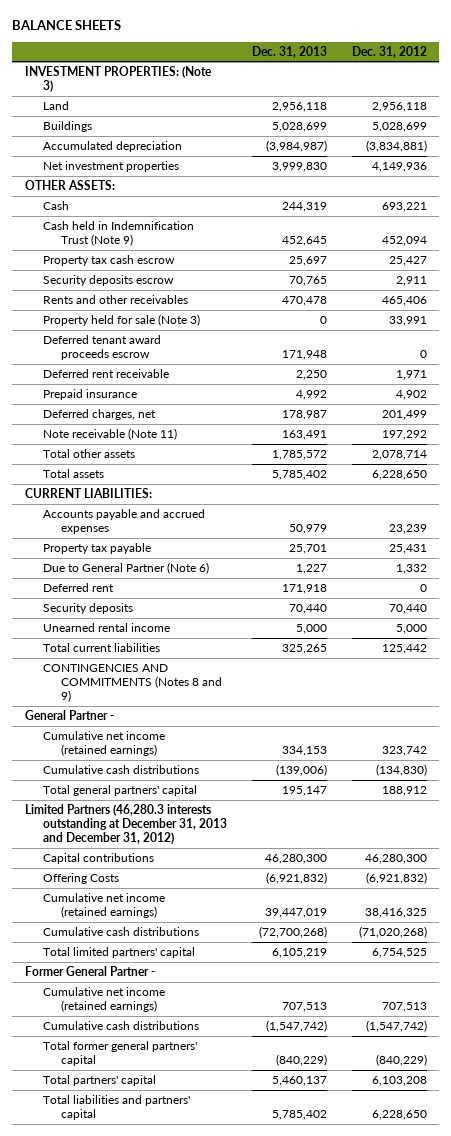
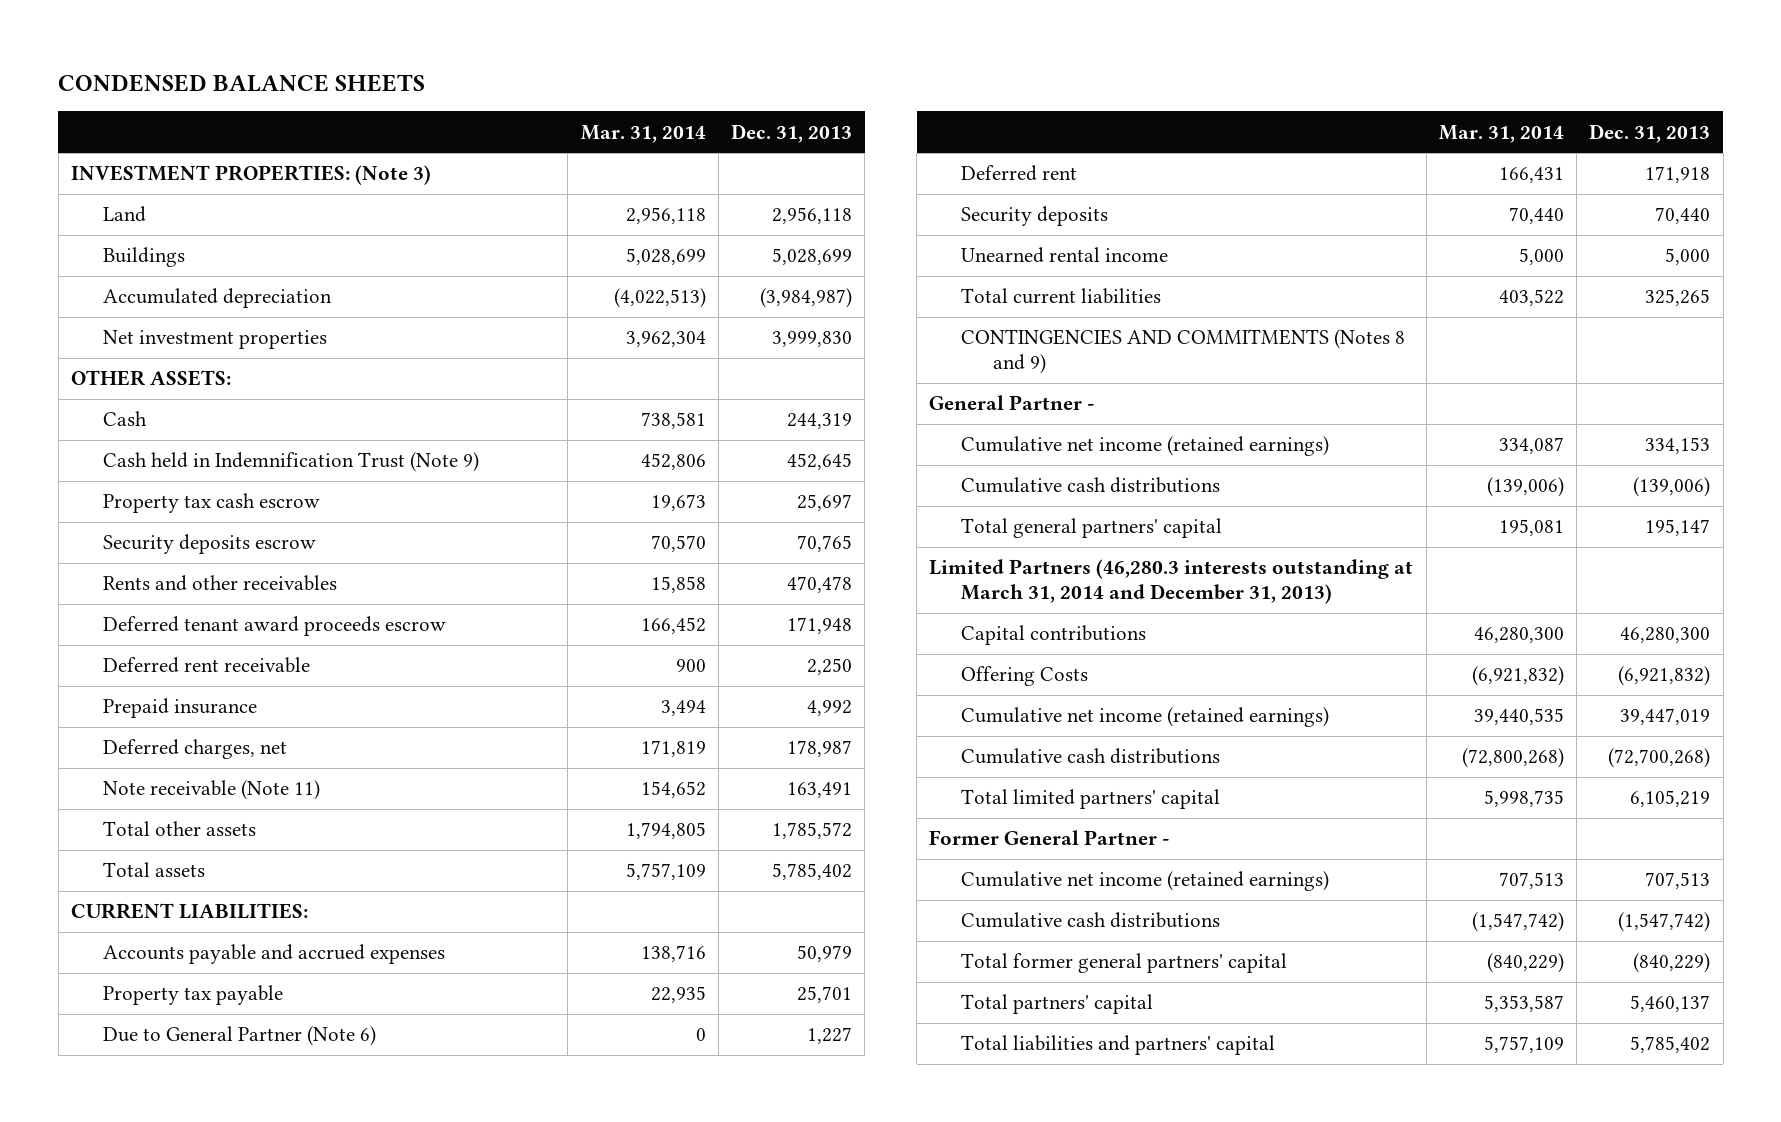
[12,20,122,31] BALANCE SHEETS -> [58,73,426,92] CONDENSED BALANCE SHEETS
[351,45,427,58] Dec. 31, 2012 -> none
none -> [580,124,706,143] Mar. 31, 2014
[42,314,200,327] Property held for sale (Note 3) -> none
[24,804,227,844] Limited Partners (46,280.3 interests outstanding at December 31, 2013 and December 31, 2012) -> [929,559,1414,605] Limited Partners (46,280.3 interests outstanding at March 31, 2014 and December 31, 2013)

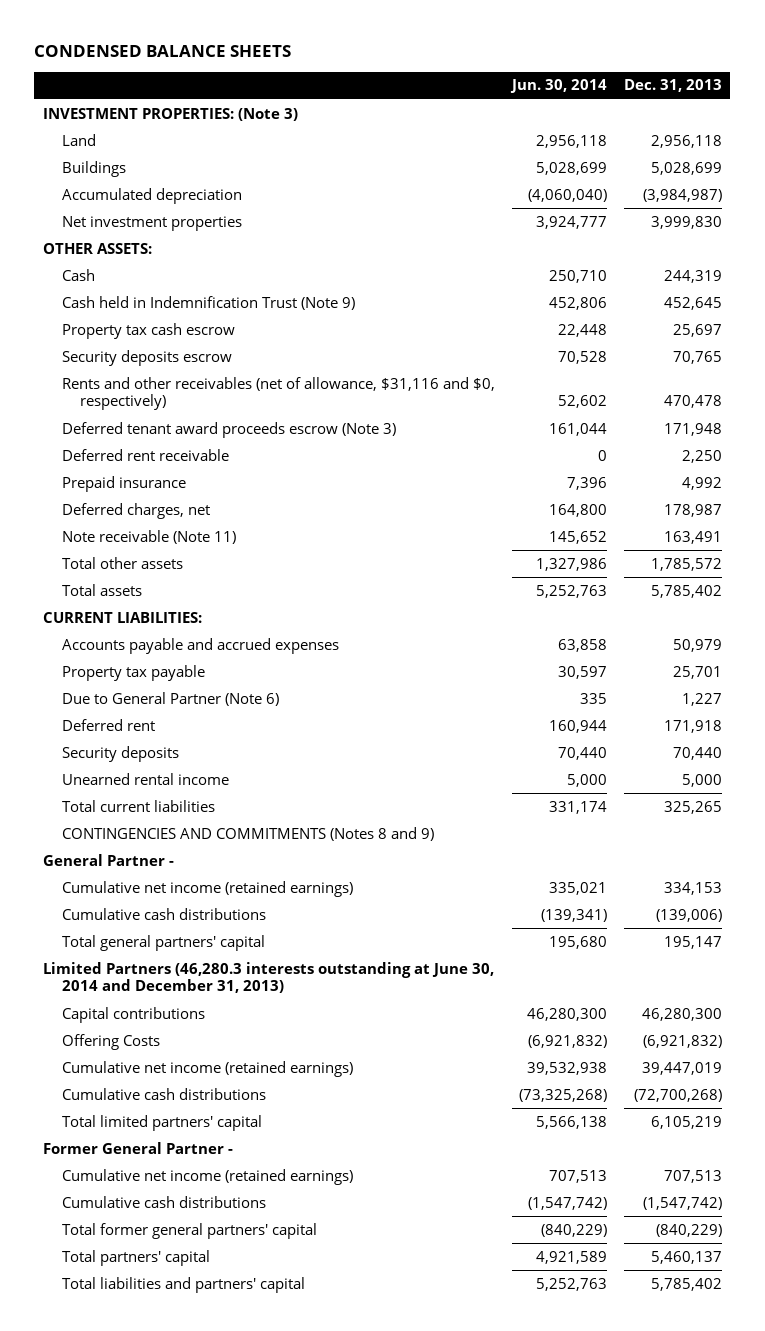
[580,124,706,143] Mar. 31, 2014 -> none
none -> [509,79,607,94] Jun. 30, 2014
[102,575,337,592] Rents and other receivables -> [61,376,495,411] Rents and other receivables (net of allowance, $31,116 and $0, respectively)
[102,616,446,637] Deferred tenant award proceeds escrow -> [61,421,396,438] Deferred tenant award proceeds escrow (Note 3)
[929,559,1414,605] Limited Partners (46,280.3 interests outstanding at March 31, 2014 and December 31, 2013) -> [42,961,494,994] Limited Partners (46,280.3 interests outstanding at June 30, 2014 and December 31, 2013)

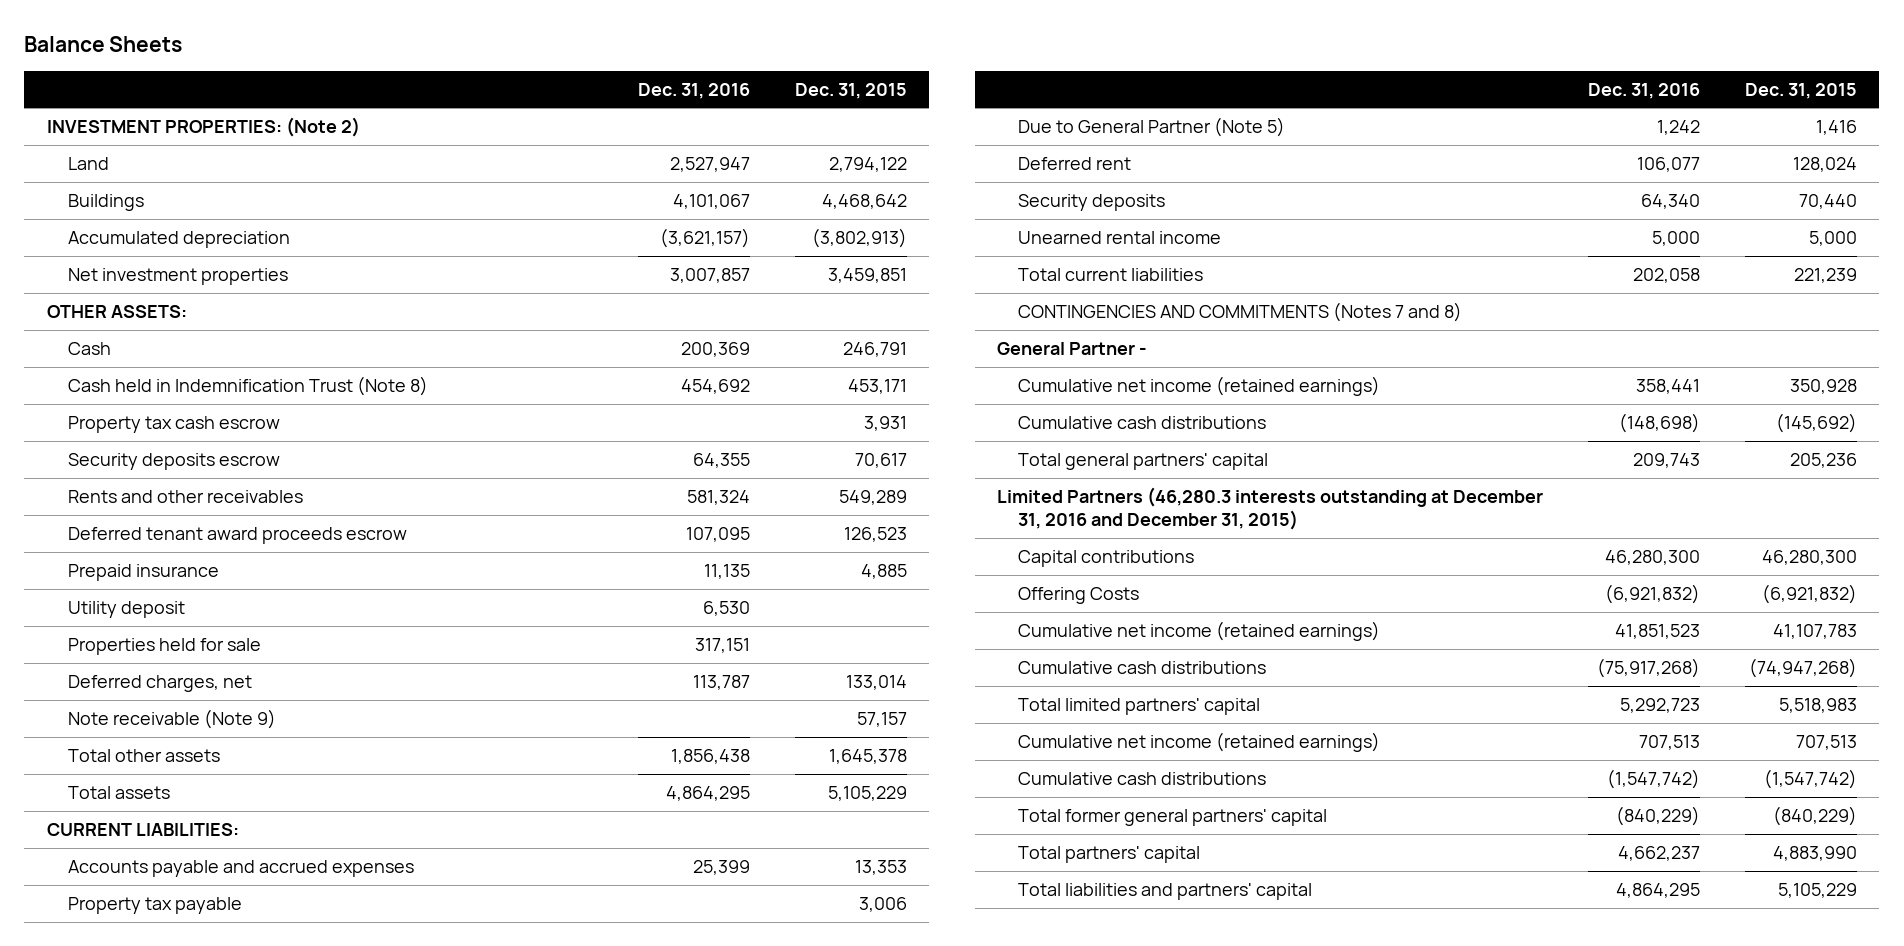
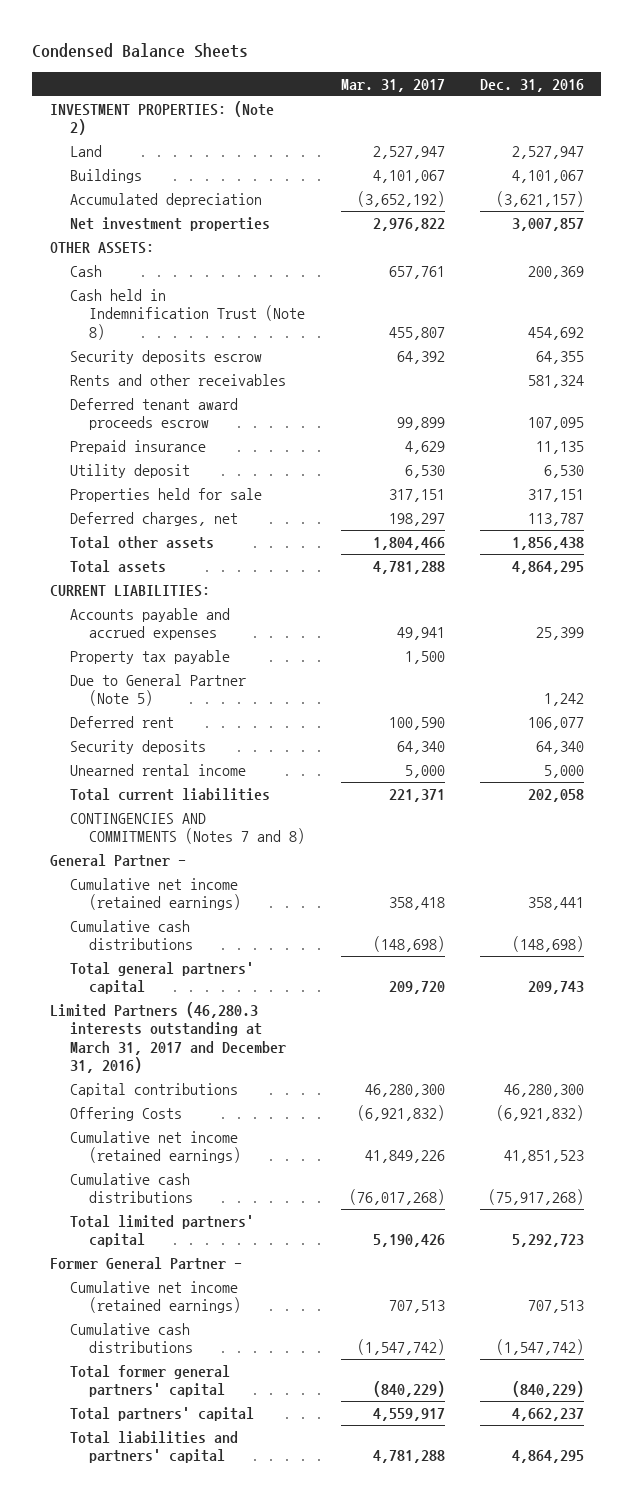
[24,36,183,53] Balance Sheets -> [32,43,249,59] Condensed Balance Sheets
[794,82,907,99] Dec. 31, 2015 -> none
none -> [340,78,445,92] Mar. 31, 2017
[68,416,281,434] Property tax cash escrow -> none
[68,709,277,730] Note receivable (Note 9) -> none
[997,487,1544,530] Limited Partners (46,280.3 interests outstanding at December 31, 2016 and December 31, 2015) -> [49,1001,286,1073] Limited Partners (46,280.3 interests outstanding at March 31, 2017 and December 31, 2016)
none -> [49,1256,242,1270] Former General Partner -

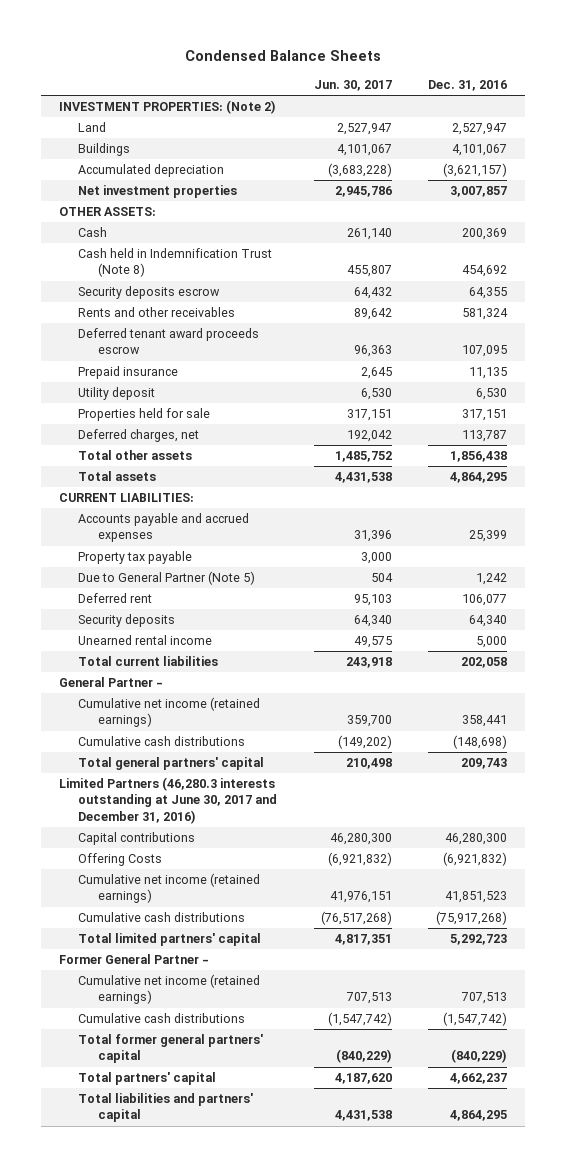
[340,78,445,92] Mar. 31, 2017 -> none
none -> [313,79,392,91] Jun. 30, 2017
[69,812,306,845] CONTINGENCIES AND COMMITMENTS (Notes 7 and 8) -> none
[49,1001,286,1073] Limited Partners (46,280.3 interests outstanding at March 31, 2017 and December 31, 2016) -> [59,777,278,824] Limited Partners (46,280.3 interests outstanding at June 30, 2017 and December 31, 2016)

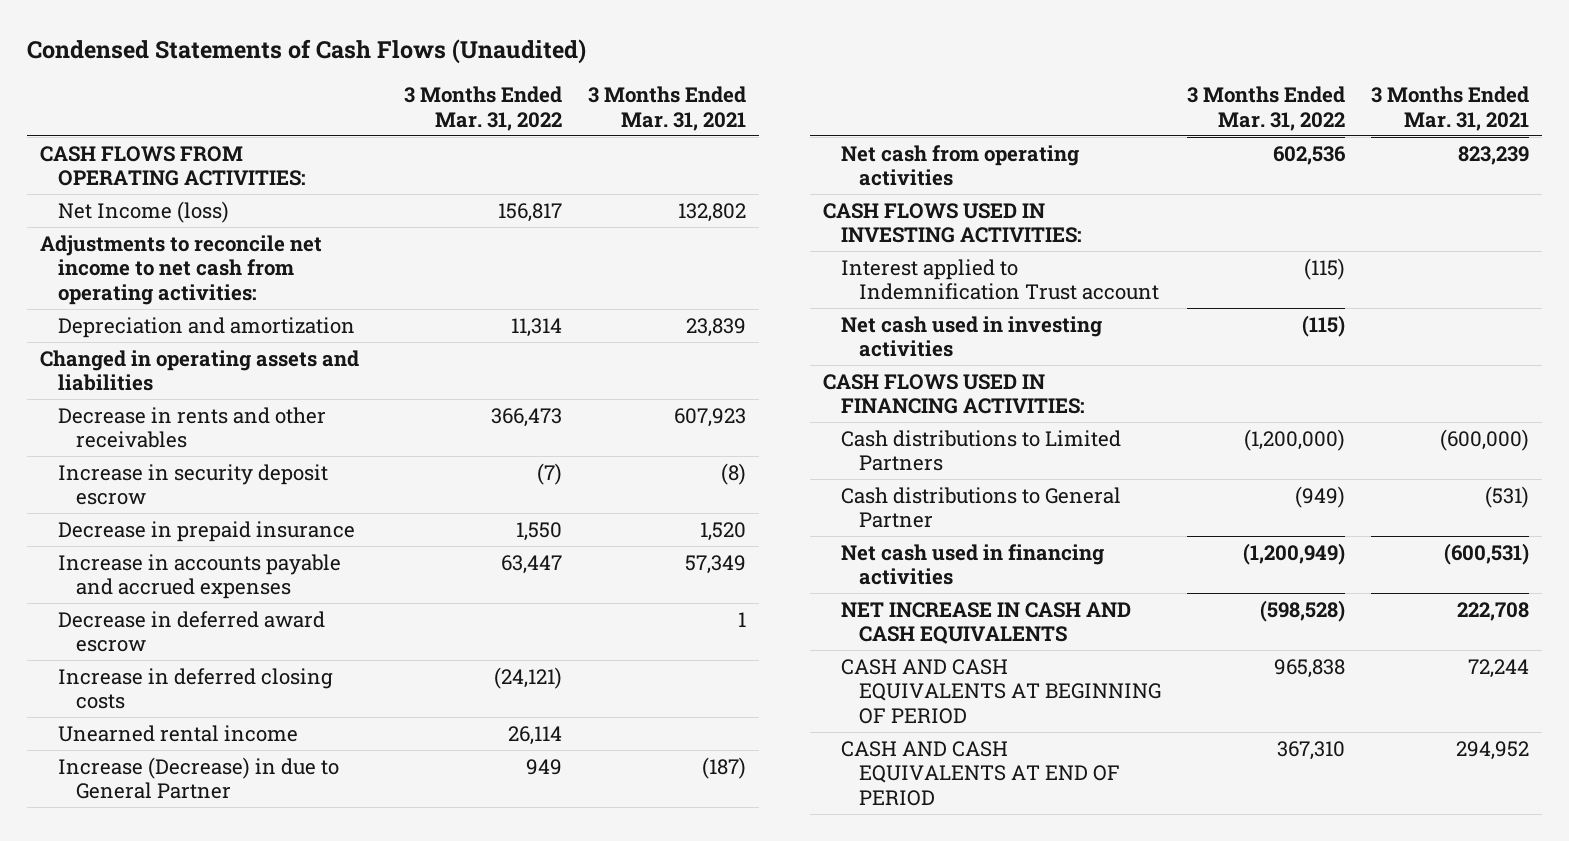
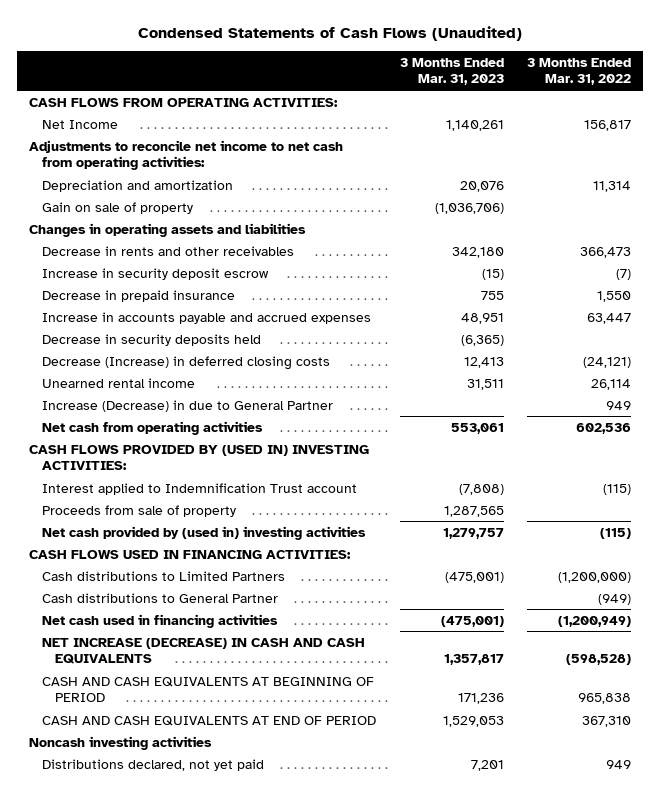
[587,86,746,131] 3 Months Ended Mar. 31, 2021 -> none
none -> [399,57,504,86] 3 Months Ended Mar. 31, 2023
[57,200,229,223] Net Income (loss) -> [42,119,119,129] Net Income
none -> [42,201,194,214] Gain on sale of property
[39,349,359,392] Changed in operating assets and liabilities -> [28,222,306,237] Changes in operating assets and liabilities
[57,610,325,653] Decrease in deferred award escrow -> none
none -> [42,333,262,346] Decrease in security deposits held
[57,667,333,710] Increase in deferred closing costs -> [42,355,331,370] Decrease (Increase) in deferred closing costs
[822,202,1082,244] CASH FLOWS USED IN INVESTING ACTIVITIES: -> [28,444,369,471] CASH FLOWS PROVIDED BY (USED IN) INVESTING ACTIVITIES:
none -> [42,504,237,517] Proceeds from sale of property
[840,315,1102,358] Net cash used in investing activities -> [42,525,367,540] Net cash provided by (used in) investing activities
[840,601,1131,645] NET INCREASE IN CASH AND CASH EQUIVALENTS -> [42,637,366,665] NET INCREASE (DECREASE) IN CASH AND CASH EQUIVALENTS
none -> [28,735,212,750] Noncash investing activities
none -> [42,758,265,771] Distributions declared, not yet paid

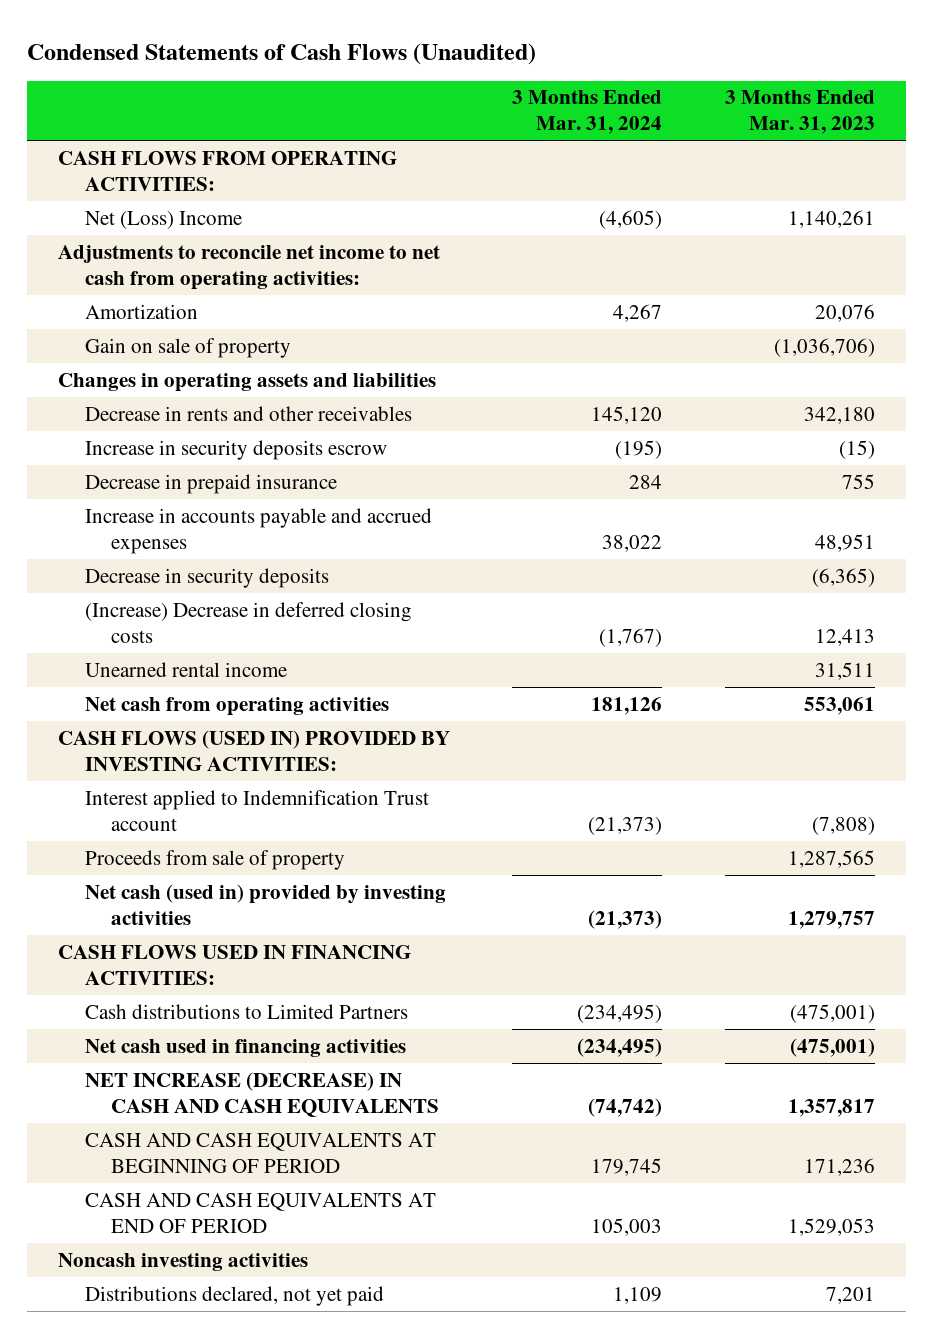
[527,57,632,86] 3 Months Ended Mar. 31, 2022 -> none
none -> [512,90,663,135] 3 Months Ended Mar. 31, 2024
[42,119,119,129] Net Income -> [84,210,242,229] Net (Loss) Income
[42,179,234,192] Depreciation and amortization -> [84,303,198,319] Amortization
[42,267,270,280] Increase in security deposit escrow -> [84,439,387,460] Increase in security deposits escrow
[42,333,262,346] Decrease in security deposits held -> [84,567,329,588] Decrease in security deposits
[42,355,331,370] Decrease (Increase) in deferred closing costs -> [84,601,412,643] (Increase) Decrease in deferred closing costs
[42,399,334,412] Increase (Decrease) in due to General Partner -> none
[28,444,369,471] CASH FLOWS PROVIDED BY (USED IN) INVESTING ACTIVITIES: -> [58,729,451,771] CASH FLOWS (USED IN) PROVIDED BY INVESTING ACTIVITIES:
[42,525,367,540] Net cash provided by (used in) investing activities -> [84,883,446,925] Net cash (used in) provided by investing activities
[42,592,279,603] Cash distributions to General Partner -> none

